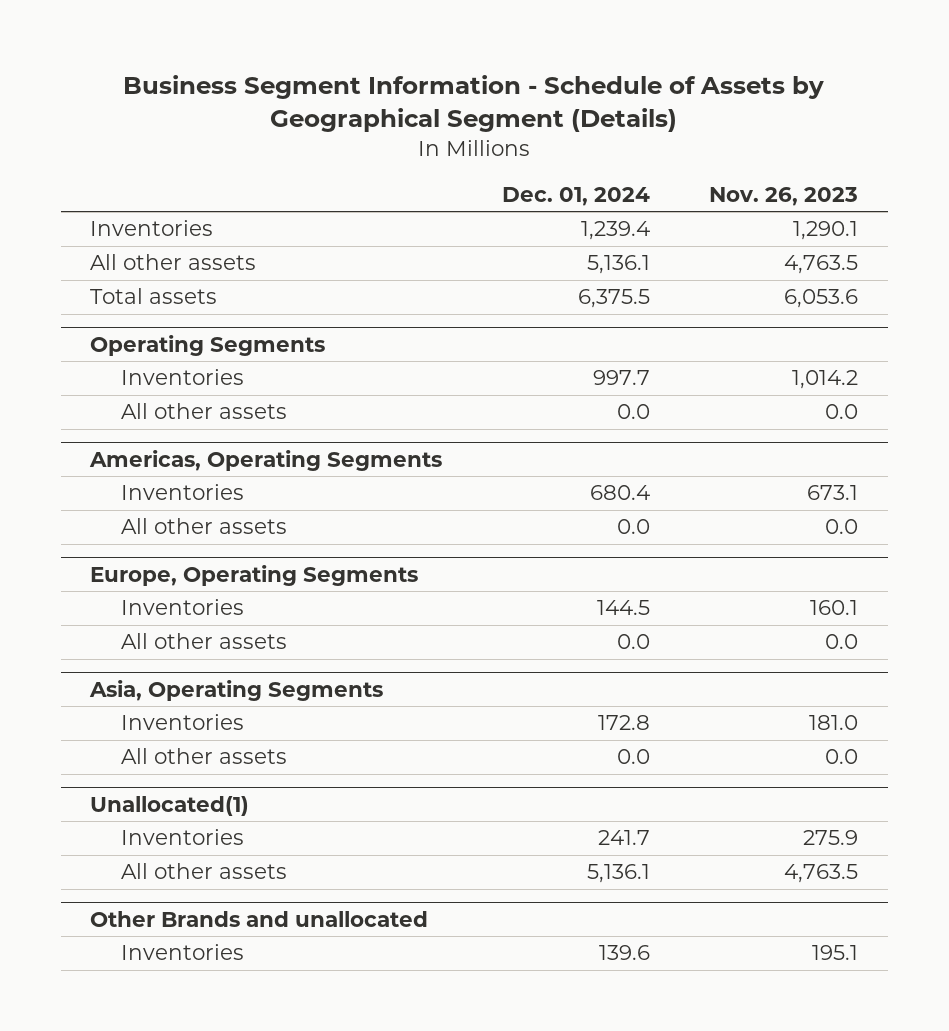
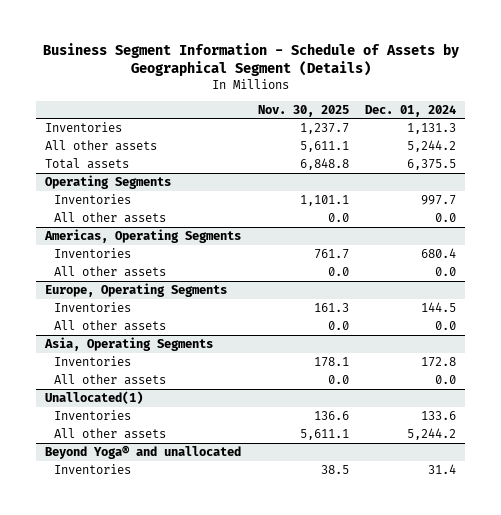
[709,186,859,206] Nov. 26, 2023 -> none
none -> [257,104,349,117] Nov. 30, 2025
[580,221,650,241] 1,239.4 -> [407,123,457,135] 1,131.3
[586,255,650,275] 5,136.1 -> [407,140,457,153] 5,244.2
[597,830,650,846] 241.7 -> [421,411,457,421] 133.6
[586,864,650,884] 5,136.1 -> [407,428,457,441] 5,244.2
[90,910,429,927] Other Brands and unallocated -> [44,445,241,460] Beyond Yoga® and unallocated
[598,945,650,961] 139.6 -> [428,464,457,475] 31.4

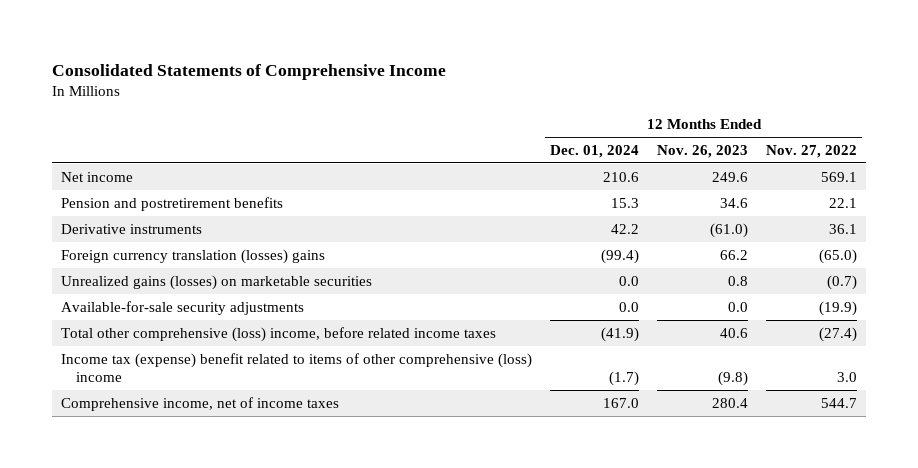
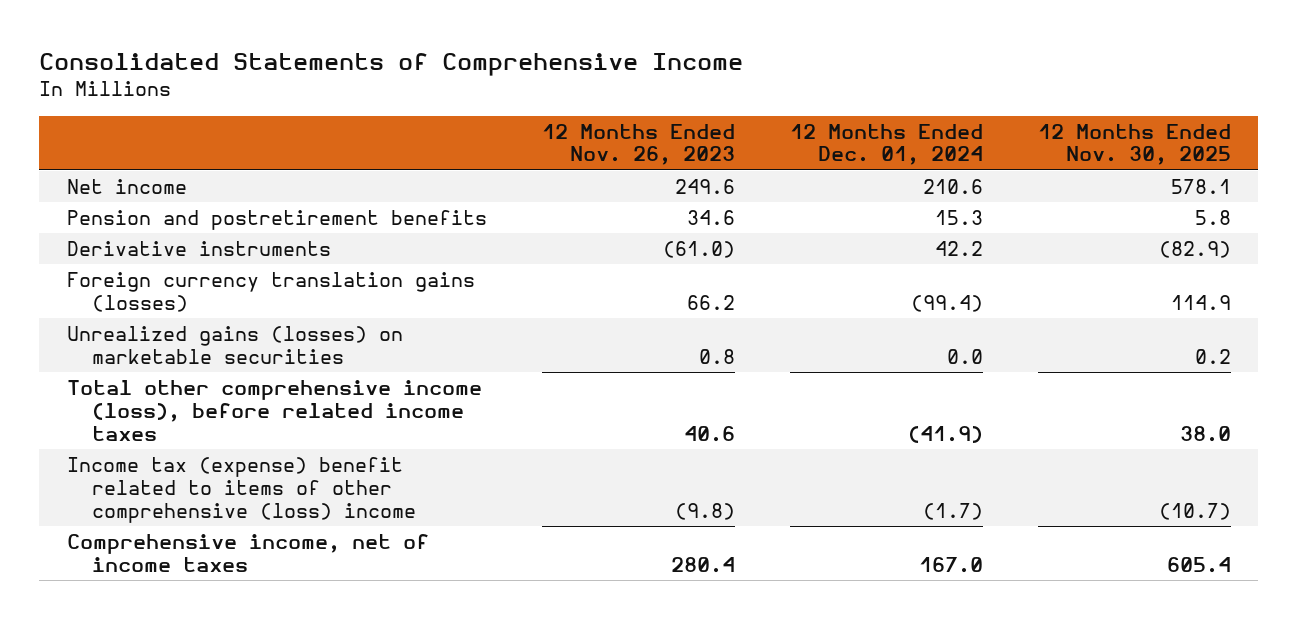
[766,144,858,158] Nov. 27, 2022 -> none
none -> [1037,123,1231,166] 12 Months Ended Nov. 30, 2025
[60,248,325,264] Foreign currency translation (losses) gains -> [66,272,475,312] Foreign currency translation gains (losses)
[60,300,304,315] Available-for-sale security adjustments -> none
[60,326,496,342] Total other comprehensive (loss) income, before related income taxes -> [66,380,482,441] Total other comprehensive income (loss), before related income taxes

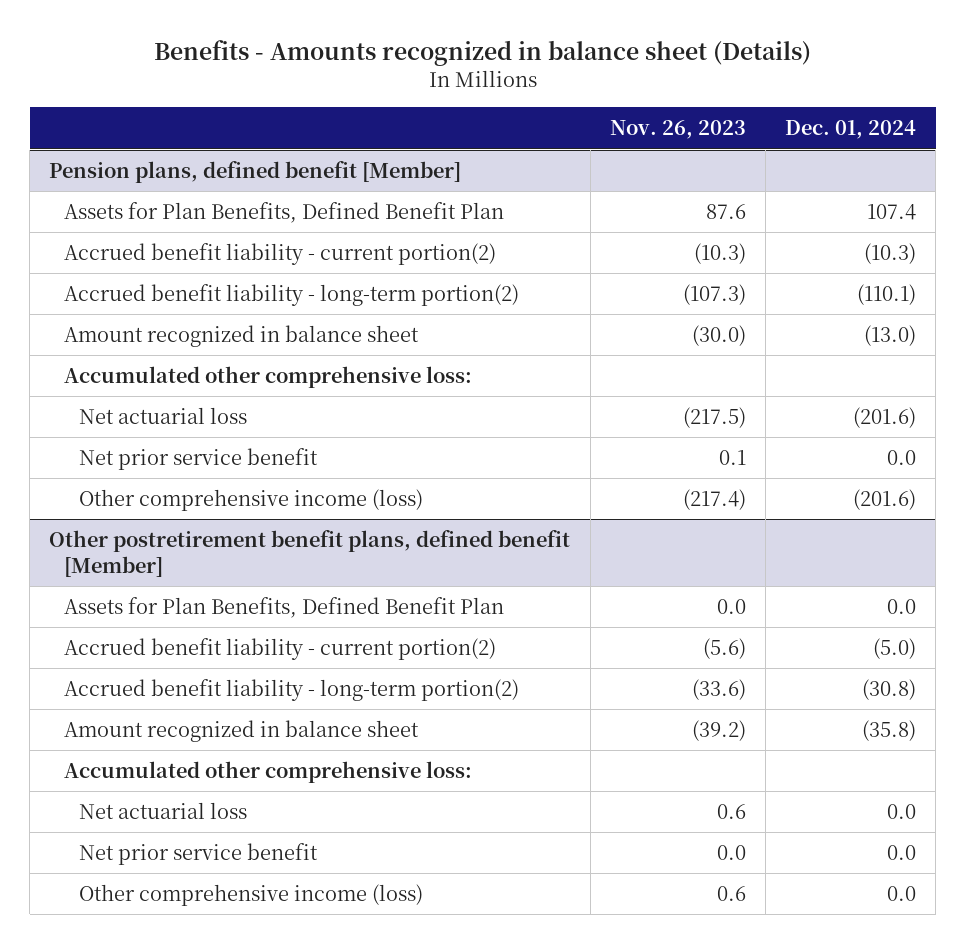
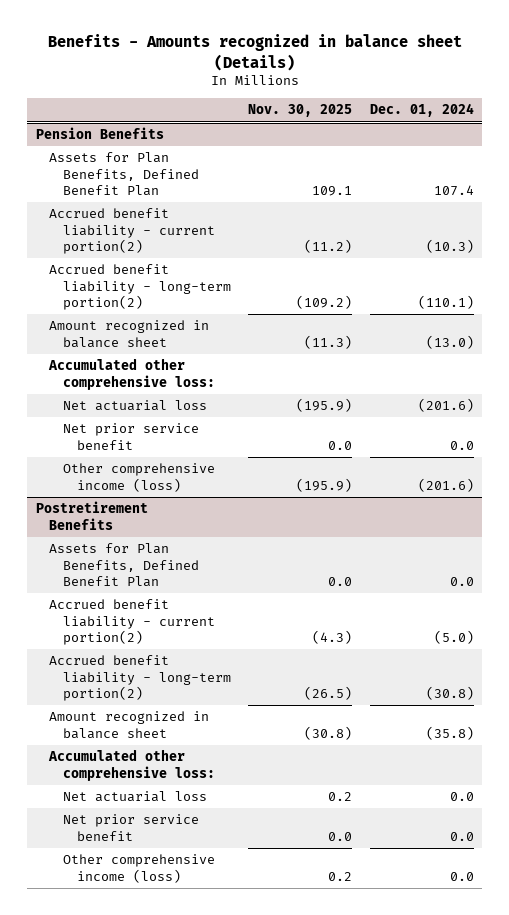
[609,119,746,139] Nov. 26, 2023 -> none
none -> [248,104,353,118] Nov. 30, 2025
[49,160,462,183] Pension plans, defined benefit [Member] -> [35,127,164,140] Pension Benefits
[49,529,571,577] Other postretirement benefit plans, defined benefit [Member] -> [35,501,148,530] Postretirement Benefits

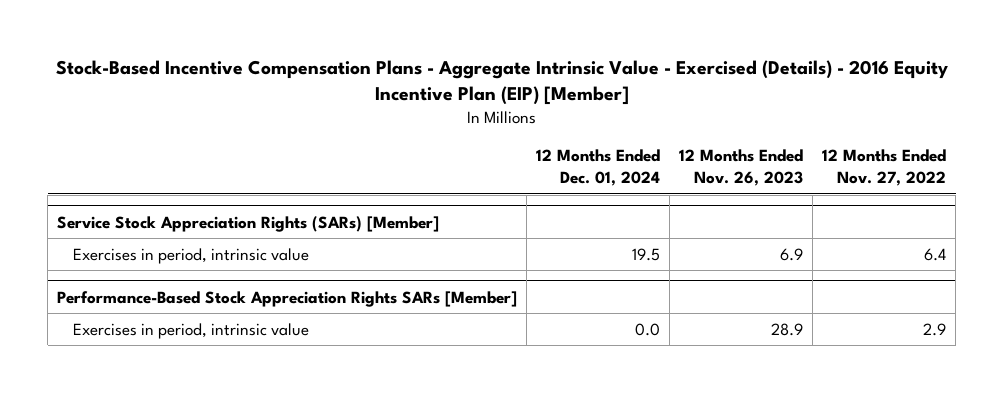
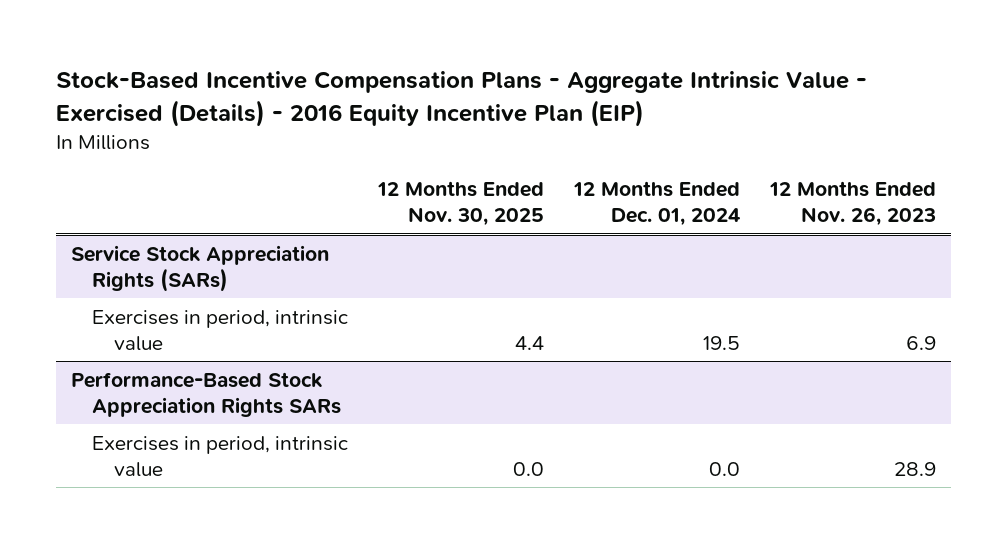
[55,60,948,106] Stock-Based Incentive Compensation Plans - Aggregate Intrinsic Value - Exercised (Details) - 2016 Equity Incentive Plan (EIP) [Member] -> [55,71,867,127] Stock-Based Incentive Compensation Plans - Aggregate Intrinsic Value - Exercised (Details) - 2016 Equity Incentive Plan (EIP)
[822,149,947,187] 12 Months Ended Nov. 27, 2022 -> none
none -> [377,181,545,226] 12 Months Ended Nov. 30, 2025
[57,215,440,232] Service Stock Appreciation Rights (SARs) [Member] -> [70,245,329,292] Service Stock Appreciation Rights (SARs)
[57,290,518,307] Performance-Based Stock Appreciation Rights SARs [Member] -> [70,372,342,417] Performance-Based Stock Appreciation Rights SARs

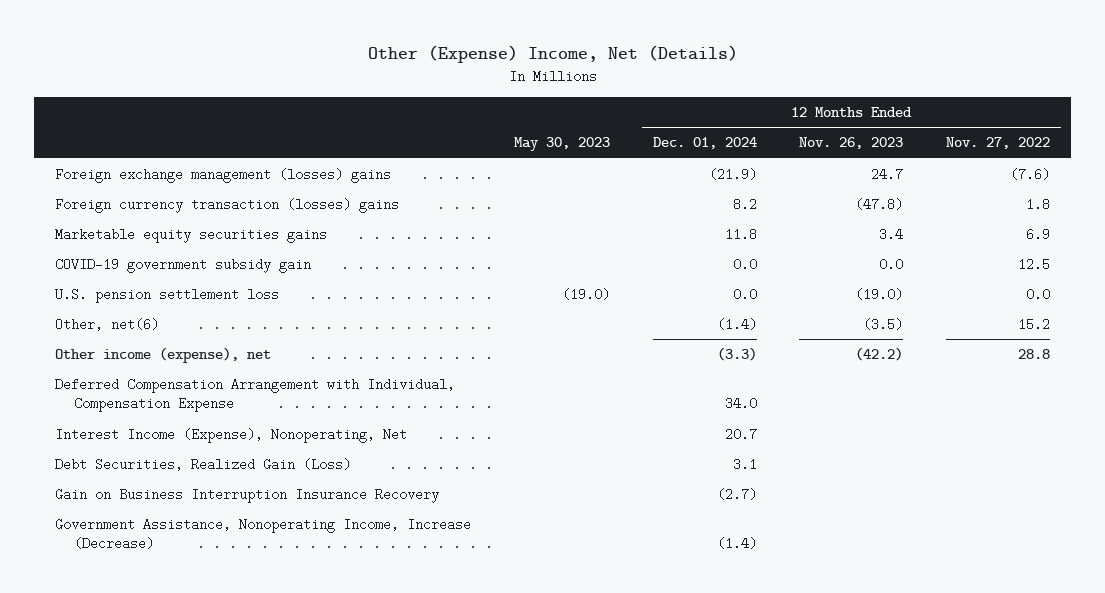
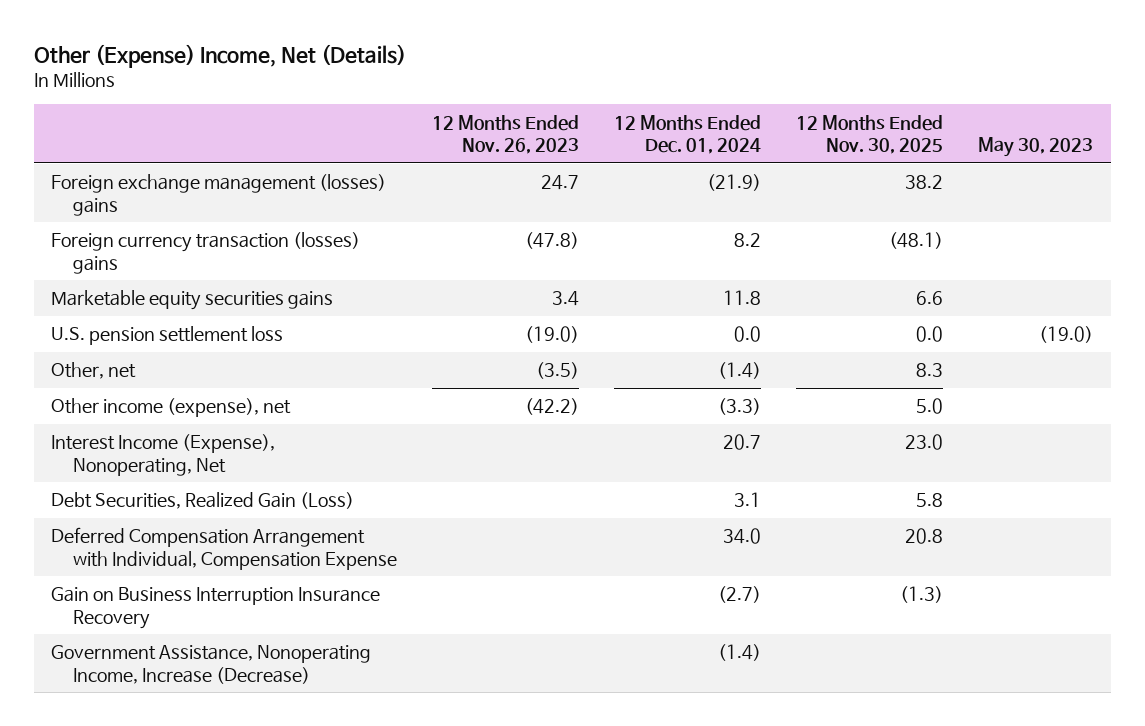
[945,137,1050,150] Nov. 27, 2022 -> none
none -> [796,114,944,155] 12 Months Ended Nov. 30, 2025
[55,258,312,274] COVID-19 government subsidy gain -> none
[55,318,160,332] Other, net(6) -> [51,362,137,380] Other, net
[55,378,456,413] Deferred Compensation Arrangement with Individual, Compensation Expense -> [51,527,397,570] Deferred Compensation Arrangement with Individual, Compensation Expense

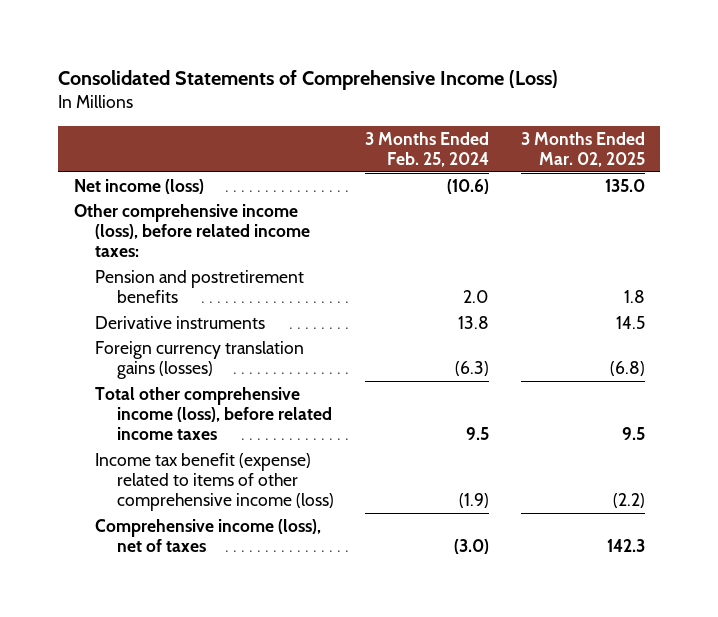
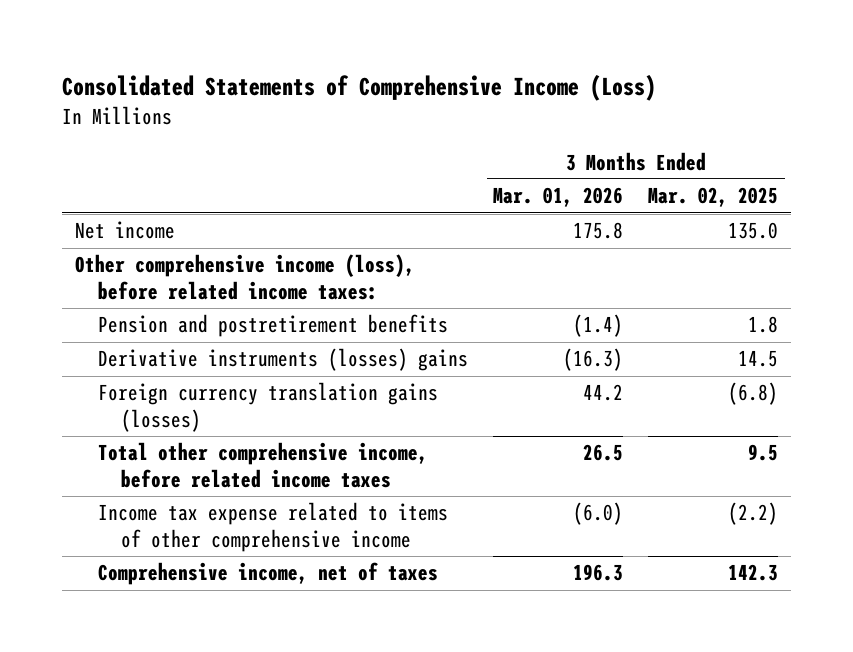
[365,131,490,167] 3 Months Ended Feb. 25, 2024 -> none
none -> [492,187,623,208] Mar. 01, 2026
[73,178,204,194] Net income (loss) -> [74,221,175,240] Net income
[95,315,266,329] Derivative instruments -> [97,348,468,372] Derivative instruments (losses) gains
[95,386,332,441] Total other comprehensive income (loss), before related income taxes -> [97,442,428,488] Total other comprehensive income, before related income taxes
[95,452,334,512] Income tax benefit (expense) related to items of other comprehensive income (loss) -> [97,502,448,552] Income tax expense related to items of other comprehensive income
[95,518,322,553] Comprehensive income (loss), net of taxes -> [97,562,438,586] Comprehensive income, net of taxes

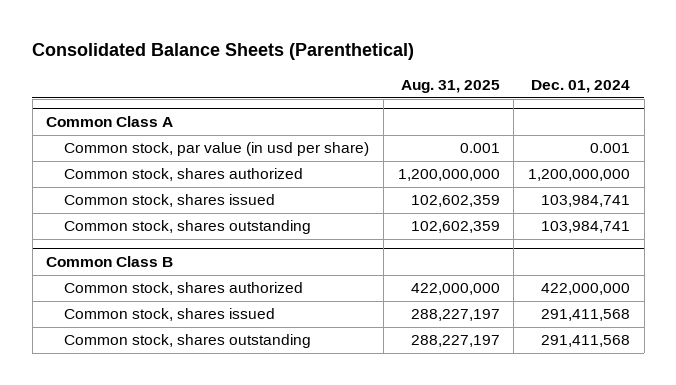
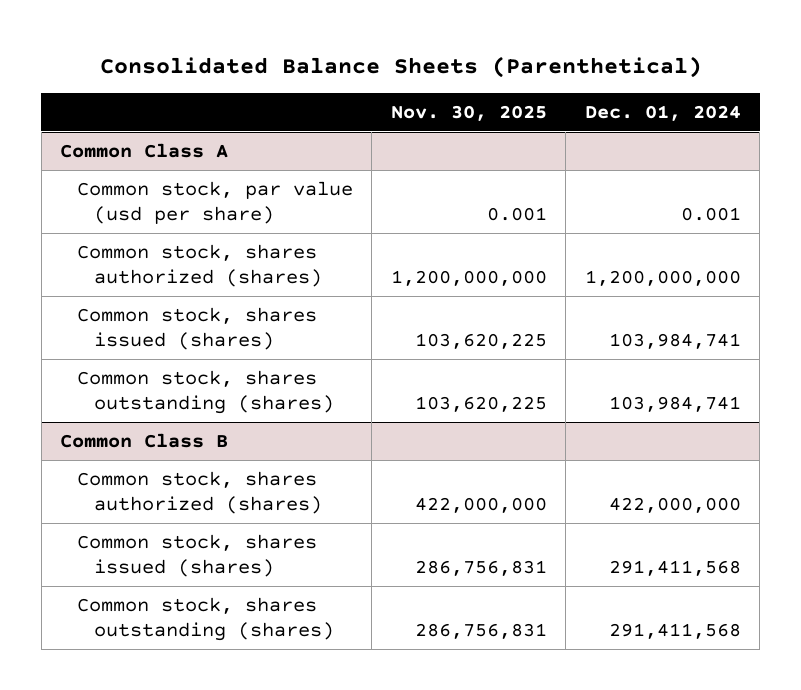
[400,80,500,94] Aug. 31, 2025 -> none
none -> [390,104,547,121] Nov. 30, 2025
[64,142,370,157] Common stock, par value (in usd per share) -> [76,180,353,225] Common stock, par value (usd per share)
[64,168,304,182] Common stock, shares authorized -> [76,243,322,288] Common stock, shares authorized (shares)
[64,194,276,208] Common stock, shares issued -> [76,306,317,351] Common stock, shares issued (shares)
[64,220,312,235] Common stock, shares outstanding -> [76,369,334,415] Common stock, shares outstanding (shares)
[64,282,304,296] Common stock, shares authorized -> [76,470,322,515] Common stock, shares authorized (shares)
[64,308,276,322] Common stock, shares issued -> [76,533,317,578] Common stock, shares issued (shares)
[64,334,312,349] Common stock, shares outstanding -> [76,596,334,642] Common stock, shares outstanding (shares)

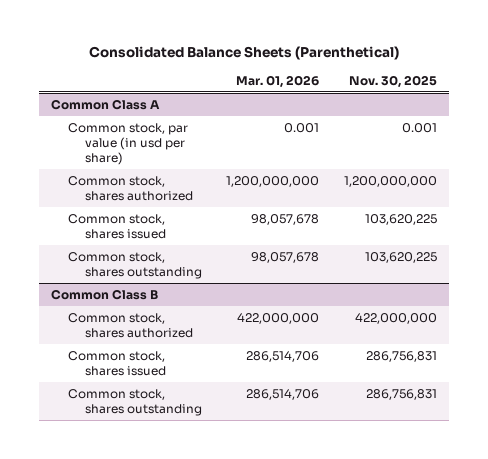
[584,104,741,121] Dec. 01, 2024 -> none
none -> [236,74,320,88] Mar. 01, 2026
[76,180,353,225] Common stock, par value (usd per share) -> [67,122,188,166] Common stock, par value (in usd per share)
[76,243,322,288] Common stock, shares authorized (shares) -> [67,175,193,201] Common stock, shares authorized
[76,306,317,351] Common stock, shares issued (shares) -> [67,213,166,239] Common stock, shares issued
[76,369,334,415] Common stock, shares outstanding (shares) -> [67,251,202,279] Common stock, shares outstanding
[76,470,322,515] Common stock, shares authorized (shares) -> [67,312,193,338] Common stock, shares authorized
[76,533,317,578] Common stock, shares issued (shares) -> [67,350,166,376] Common stock, shares issued
[76,596,334,642] Common stock, shares outstanding (shares) -> [67,388,202,416] Common stock, shares outstanding

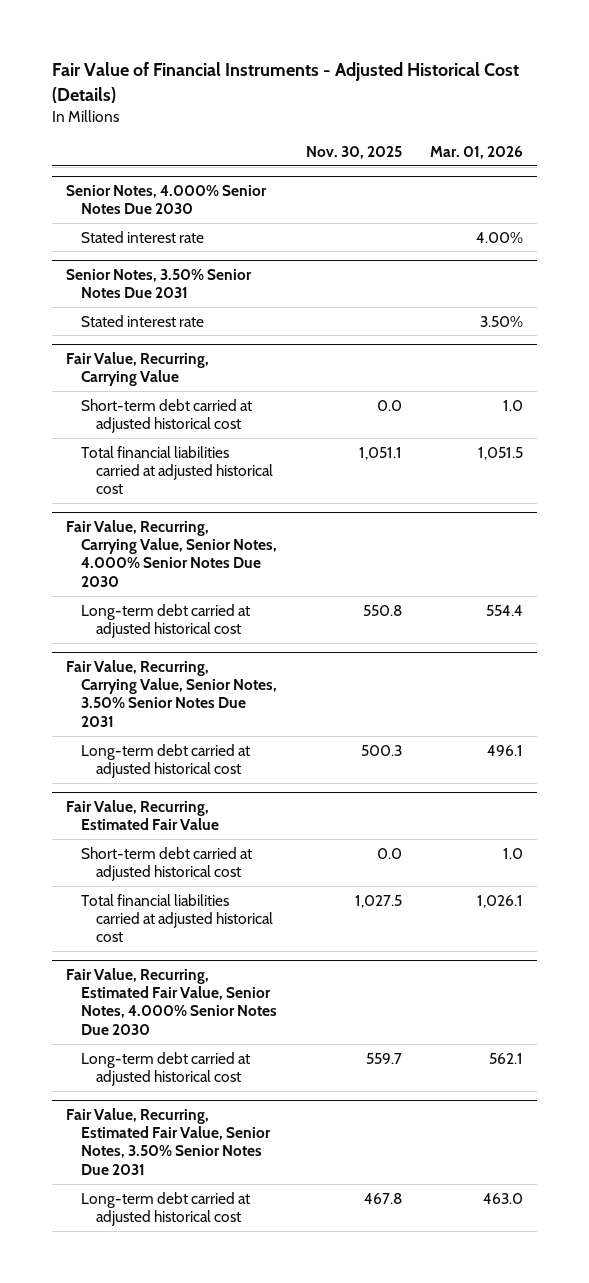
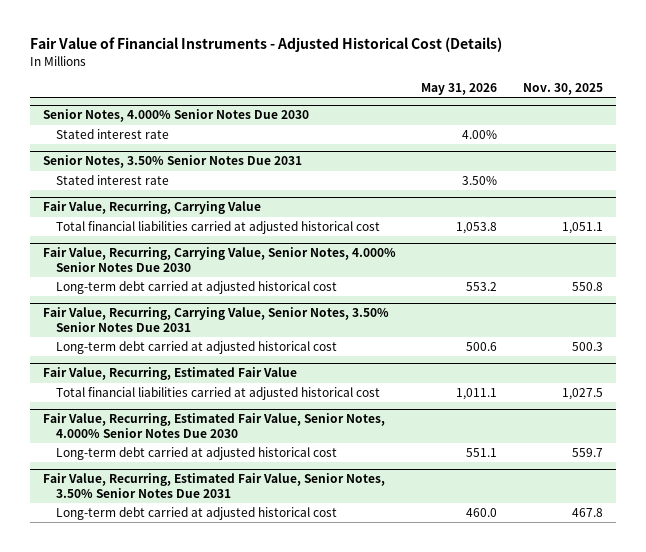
[430,146,524,160] Mar. 01, 2026 -> none
none -> [421,82,498,95] May 31, 2026
[81,398,253,433] Short-term debt carried at adjusted historical cost -> none
[81,846,253,881] Short-term debt carried at adjusted historical cost -> none

